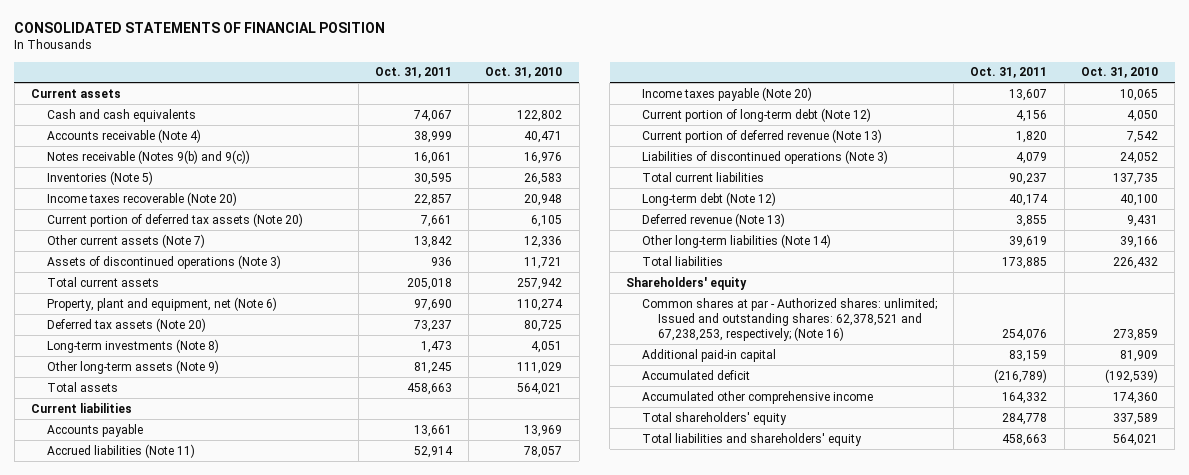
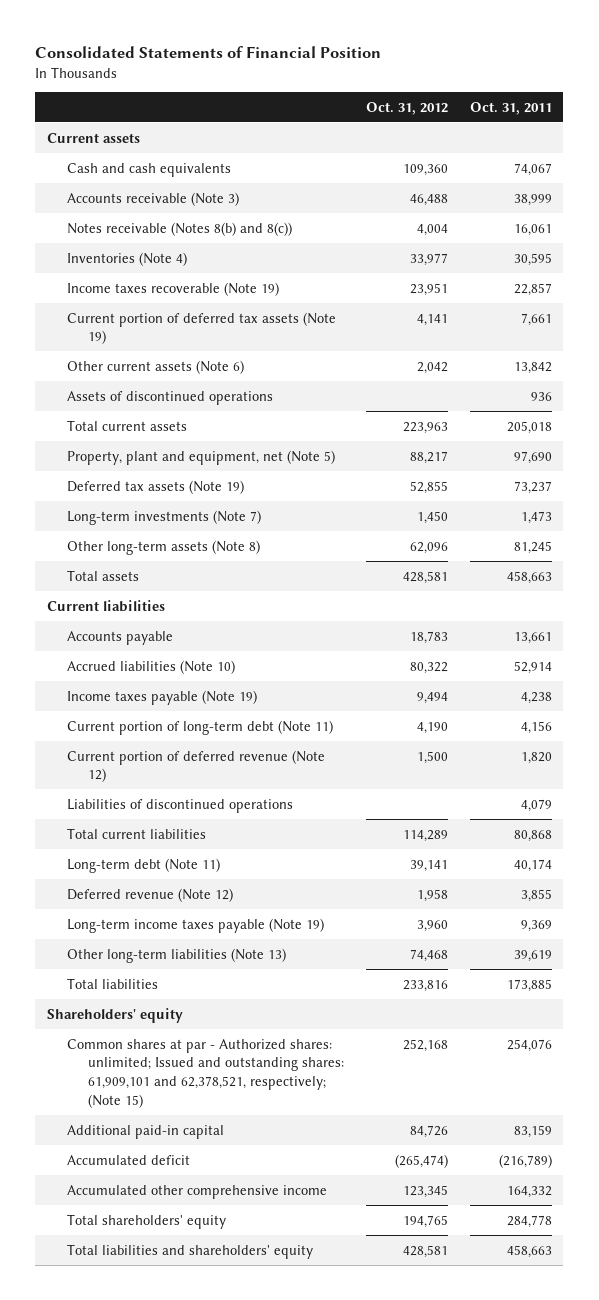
[14,21,386,33] CONSOLIDATED STATEMENTS OF FINANCIAL POSITION -> [35,45,382,58] Consolidated Statements of Financial Position
[485,67,563,79] Oct. 31, 2010 -> none
none -> [365,101,448,115] Oct. 31, 2012
[46,128,201,143] Accounts receivable (Note 4) -> [67,191,240,206] Accounts receivable (Note 3)
[46,149,250,164] Notes receivable (Notes 9(b) and 9(c)) -> [67,221,293,236] Notes receivable (Notes 8(b) and 8(c))
[46,170,153,185] Inventories (Note 5) -> [67,251,188,266] Inventories (Note 4)
[46,191,237,206] Income taxes recoverable (Note 20) -> [67,281,280,296] Income taxes recoverable (Note 19)
[46,212,303,227] Current portion of deferred tax assets (Note 20) -> [67,311,337,345] Current portion of deferred tax assets (Note 19)
[46,233,205,248] Other current assets (Note 7) -> [67,359,245,374] Other current assets (Note 6)
[46,254,281,269] Assets of discontinued operations (Note 3) -> [67,390,274,405] Assets of discontinued operations
[46,296,277,311] Property, plant and equipment, net (Note 6) -> [67,449,336,465] Property, plant and equipment, net (Note 5)
[46,317,206,332] Deferred tax assets (Note 20) -> [67,479,245,494] Deferred tax assets (Note 19)
[46,338,219,353] Long-term investments (Note 8) -> [67,509,262,525] Long-term investments (Note 7)
[46,359,219,374] Other long-term assets (Note 9) -> [67,539,261,555] Other long-term assets (Note 8)
[46,443,195,458] Accrued liabilities (Note 11) -> [67,659,236,674] Accrued liabilities (Note 10)
[641,86,812,101] Income taxes payable (Note 20) -> [67,689,258,705] Income taxes payable (Note 19)
[1009,88,1048,101] 13,607 -> [521,691,553,704] 4,238
[641,107,871,122] Current portion of long-term debt (Note 12) -> [67,719,334,735] Current portion of long-term debt (Note 11)
[641,128,882,143] Current portion of deferred revenue (Note 13) -> [67,749,326,783] Current portion of deferred revenue (Note 12)
[641,149,888,164] Liabilities of discontinued operations (Note 3) -> [67,798,294,813] Liabilities of discontinued operations
[1009,172,1048,185] 90,237 -> [514,829,553,842] 80,868
[641,191,776,206] Long-term debt (Note 12) -> [67,857,221,873] Long-term debt (Note 11)
[641,212,785,227] Deferred revenue (Note 13) -> [67,887,234,902] Deferred revenue (Note 12)
none -> [67,917,325,933] Long-term income taxes payable (Note 19)
[641,233,831,248] Other long-term liabilities (Note 14) -> [67,947,287,963] Other long-term liabilities (Note 13)
[641,297,937,341] Common shares at par - Authorized shares: unlimited; Issued and outstanding shares: 62,378,521 and 67,238,253, respectively; (Note 16) -> [67,1038,344,1108] Common shares at par - Authorized shares: unlimited; Issued and outstanding shares: 61,909,101 and 62,378,521, respectively; (Note 15)

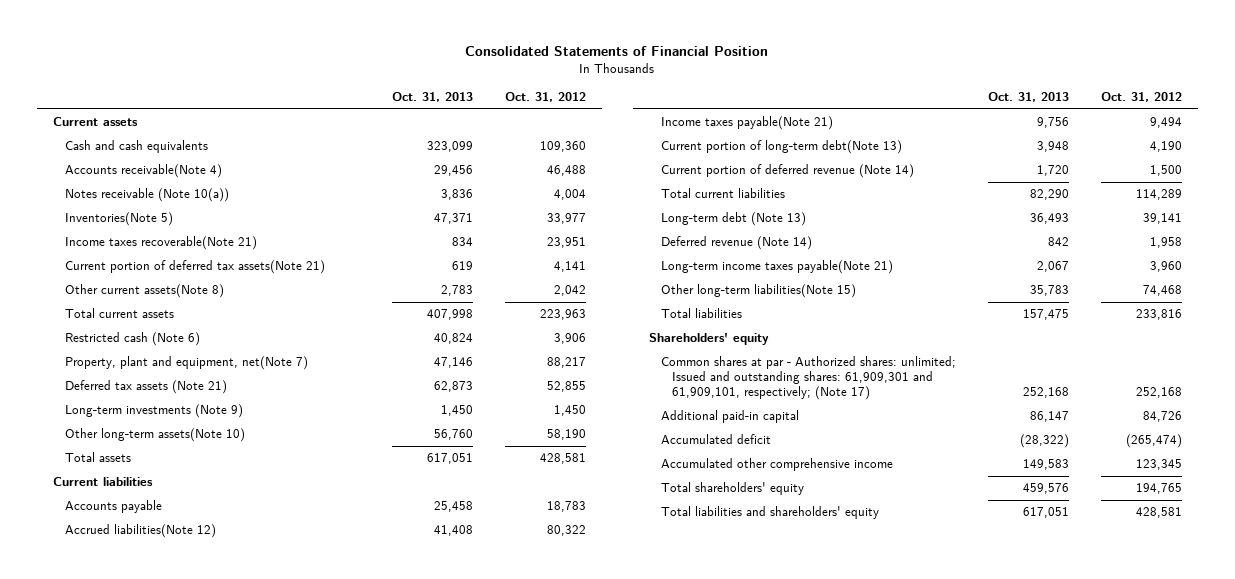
[470,101,553,115] Oct. 31, 2011 -> none
none -> [391,92,473,103] Oct. 31, 2013
[67,390,274,405] Assets of discontinued operations -> none
[67,191,240,206] Accounts receivable (Note 3) -> [64,164,222,179] Accounts receivable(Note 4)
[67,221,293,236] Notes receivable (Notes 8(b) and 8(c)) -> [64,188,229,203] Notes receivable (Note 10(a))
[67,251,188,266] Inventories (Note 4) -> [64,212,173,227] Inventories(Note 5)
[67,281,280,296] Income taxes recoverable (Note 19) -> [64,236,257,251] Income taxes recoverable(Note 21)
[67,311,337,345] Current portion of deferred tax assets (Note 19) -> [64,260,325,275] Current portion of deferred tax assets(Note 21)
[67,359,245,374] Other current assets (Note 6) -> [64,284,224,299] Other current assets(Note 8)
none -> [64,332,200,347] Restricted cash (Note 6)
[67,449,336,465] Property, plant and equipment, net (Note 5) -> [64,356,308,371] Property, plant and equipment, net(Note 7)
[67,479,245,494] Deferred tax assets (Note 19) -> [64,380,227,395] Deferred tax assets (Note 21)
[67,509,262,525] Long-term investments (Note 7) -> [64,404,243,419] Long-term investments (Note 9)
[67,539,261,555] Other long-term assets (Note 8) -> [64,428,245,443] Other long-term assets(Note 10)
[409,541,448,554] 62,096 -> [546,429,586,441] 58,190
[67,798,294,813] Liabilities of discontinued operations -> none
[67,659,236,674] Accrued liabilities (Note 10) -> [64,524,216,539] Accrued liabilities(Note 12)
[67,689,258,705] Income taxes payable (Note 19) -> [660,116,833,131] Income taxes payable(Note 21)
[67,719,334,735] Current portion of long-term debt (Note 11) -> [660,140,902,155] Current portion of long-term debt(Note 13)
[67,749,326,783] Current portion of deferred revenue (Note 12) -> [660,164,914,179] Current portion of deferred revenue (Note 14)
[67,857,221,873] Long-term debt (Note 11) -> [660,212,806,227] Long-term debt (Note 13)
[67,887,234,902] Deferred revenue (Note 12) -> [660,236,812,251] Deferred revenue (Note 14)
[67,917,325,933] Long-term income taxes payable (Note 19) -> [660,260,893,275] Long-term income taxes payable(Note 21)
[67,947,287,963] Other long-term liabilities (Note 13) -> [660,284,856,299] Other long-term liabilities(Note 15)
[67,1038,344,1108] Common shares at par - Authorized shares: unlimited; Issued and outstanding shares: 61,909,101 and 62,378,521, respectively; (Note 15) -> [660,356,956,401] Common shares at par - Authorized shares: unlimited; Issued and outstanding shares: 61,909,301 and 61,909,101, respectively; (Note 17)

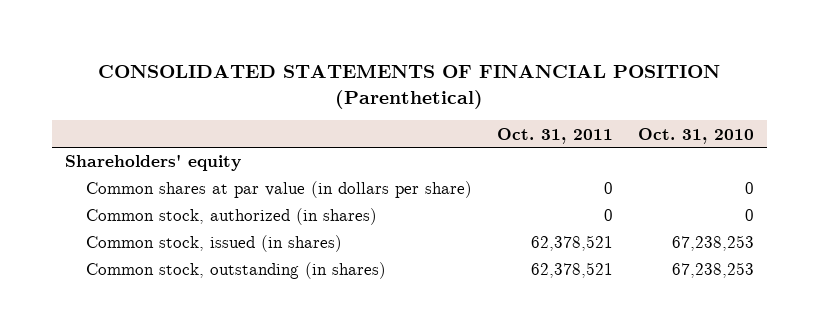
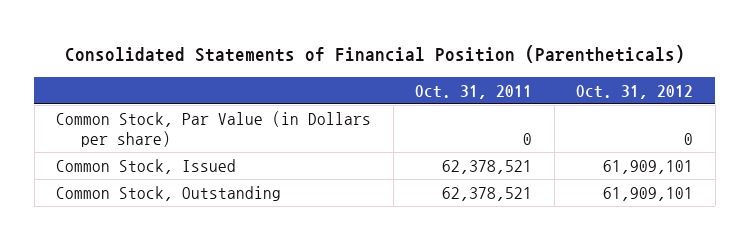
[98,64,721,109] CONSOLIDATED STATEMENTS OF FINANCIAL POSITION (Parenthetical) -> [64,45,685,64] Consolidated Statements of Financial Position (Parentheticals)
[638,127,755,144] Oct. 31, 2010 -> none
none -> [576,84,694,99] Oct. 31, 2012
[64,154,241,172] Shareholders' equity -> none
[86,208,378,226] Common stock, authorized (in shares) -> none
[86,181,473,199] Common shares at par value (in dollars per share) -> [56,110,372,148] Common Stock, Par Value (in Dollars per share)
[86,235,343,253] Common stock, issued (in shares) -> [56,158,237,174] Common Stock, Issued
[86,262,387,280] Common stock, outstanding (in shares) -> [56,185,282,201] Common Stock, Outstanding

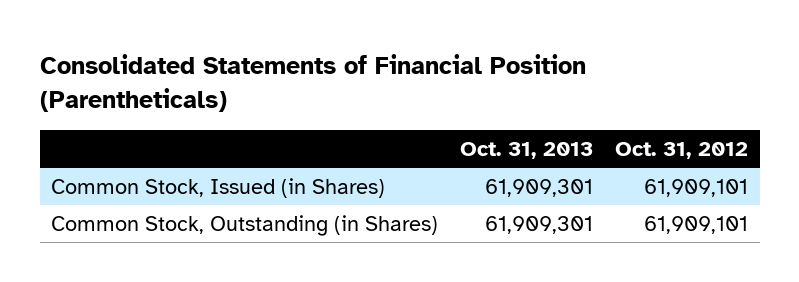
[415,84,533,99] Oct. 31, 2011 -> none
none -> [460,142,594,160] Oct. 31, 2013
[56,110,372,148] Common Stock, Par Value (in Dollars per share) -> none
[56,158,237,174] Common Stock, Issued -> [50,178,385,199] Common Stock, Issued (in Shares)
[56,185,282,201] Common Stock, Outstanding -> [50,215,438,237] Common Stock, Outstanding (in Shares)

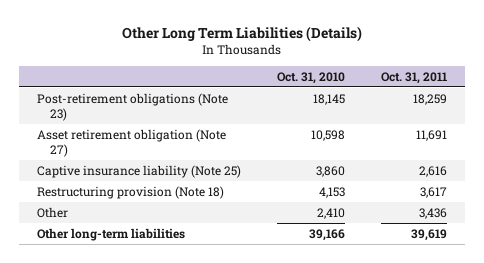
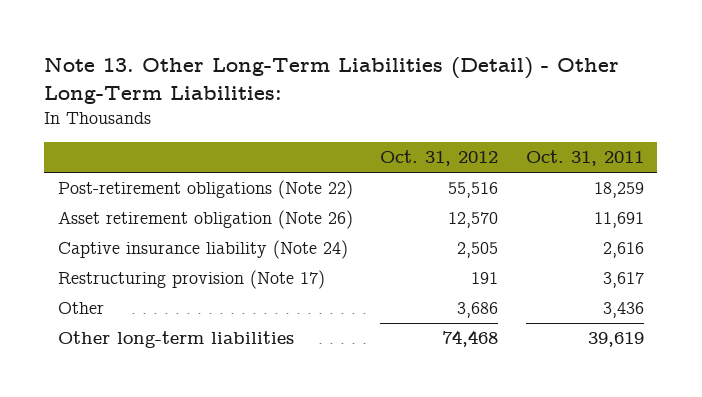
[121,25,362,42] Other Long Term Liabilities (Details) -> [44,57,620,105] Note 13. Other Long-Term Liabilities (Detail) - Other Long-Term Liabilities:
[276,71,345,84] Oct. 31, 2010 -> none
none -> [380,150,499,167] Oct. 31, 2012
[37,92,229,122] Post-retirement obligations (Note 23) -> [58,180,354,200] Post-retirement obligations (Note 22)
[37,128,227,158] Asset retirement obligation (Note 27) -> [58,210,354,230] Asset retirement obligation (Note 26)
[37,164,242,178] Captive insurance liability (Note 25) -> [58,240,349,260] Captive insurance liability (Note 24)
[37,185,225,199] Restructuring provision (Note 18) -> [58,270,326,290] Restructuring provision (Note 17)

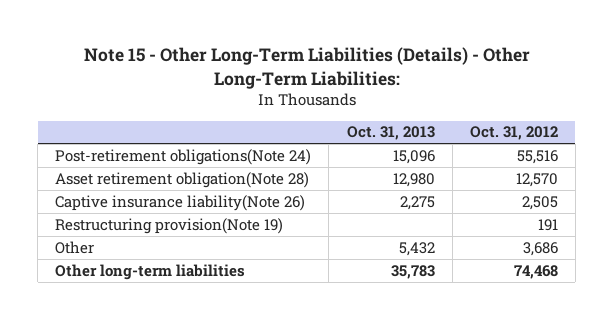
[44,57,620,105] Note 13. Other Long-Term Liabilities (Detail) - Other Long-Term Liabilities: -> [83,47,530,89] Note 15 - Other Long-Term Liabilities (Details) - Other Long-Term Liabilities:
[525,150,644,167] Oct. 31, 2011 -> none
none -> [346,126,435,141] Oct. 31, 2013
[58,180,354,200] Post-retirement obligations (Note 22) -> [55,148,312,165] Post-retirement obligations(Note 24)
[58,210,354,230] Asset retirement obligation (Note 26) -> [55,171,310,188] Asset retirement obligation(Note 28)
[58,240,349,260] Captive insurance liability (Note 24) -> [55,194,306,211] Captive insurance liability(Note 26)
[58,270,326,290] Restructuring provision (Note 17) -> [55,217,284,234] Restructuring provision(Note 19)

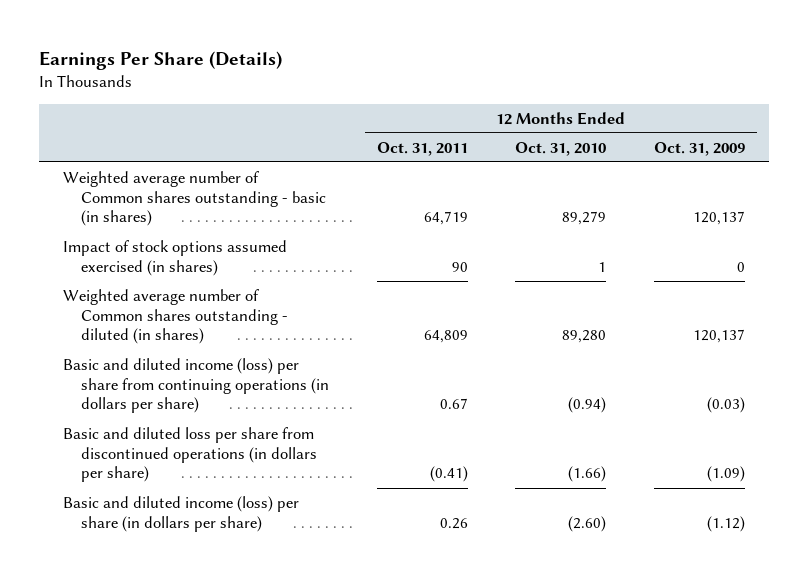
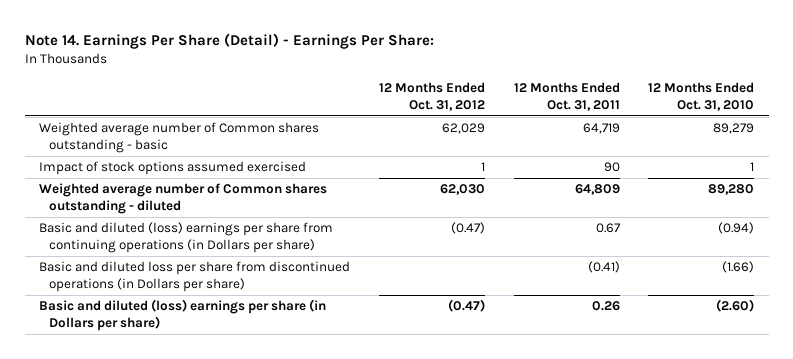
[39,50,283,70] Earnings Per Share (Details) -> [24,33,434,50] Note 14. Earnings Per Share (Detail) - Earnings Per Share:
[654,141,746,156] Oct. 31, 2009 -> none
none -> [378,81,485,111] 12 Months Ended Oct. 31, 2012
[63,170,326,227] Weighted average number of Common shares outstanding - basic (in shares) -> [38,122,319,154] Weighted average number of Common shares outstanding - basic
[63,239,288,276] Impact of stock options assumed exercised (in shares) -> [38,161,306,176] Impact of stock options assumed exercised
[63,288,288,345] Weighted average number of Common shares outstanding - diluted (in shares) -> [38,183,327,215] Weighted average number of Common shares outstanding - diluted
[63,357,329,414] Basic and diluted income (loss) per share from continuing operations (in dollars per share) -> [38,222,333,254] Basic and diluted (loss) earnings per share from continuing operations (in Dollars per share)
[63,426,317,483] Basic and diluted loss per share from discontinued operations (in dollars per share) -> [38,261,350,293] Basic and diluted loss per share from discontinued operations (in Dollars per share)
[63,495,300,532] Basic and diluted income (loss) per share (in dollars per share) -> [38,299,326,332] Basic and diluted (loss) earnings per share (in Dollars per share)

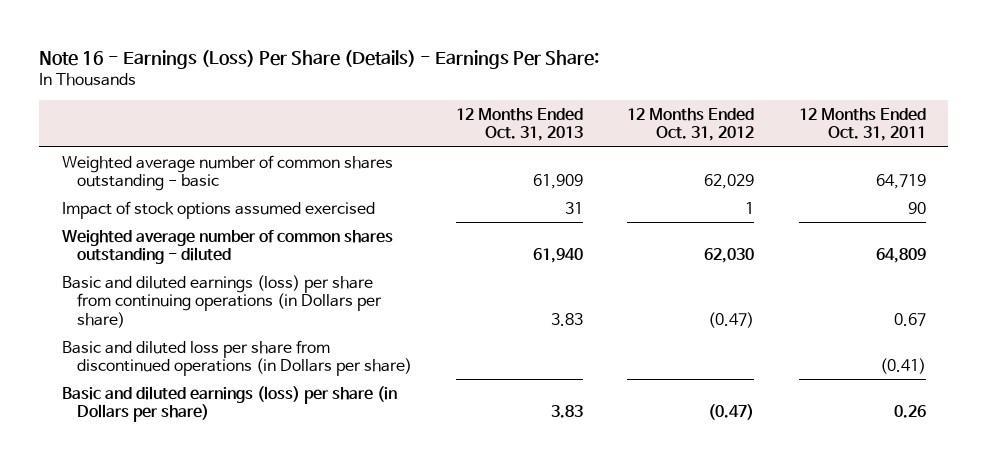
[24,33,434,50] Note 14. Earnings Per Share (Detail) - Earnings Per Share: -> [39,49,600,69] Note 16 - Earnings (Loss) Per Share (Details) - Earnings Per Share:
[648,81,755,111] 12 Months Ended Oct. 31, 2010 -> none
none -> [456,107,584,142] 12 Months Ended Oct. 31, 2013
[38,122,319,154] Weighted average number of Common shares outstanding - basic -> [61,154,393,192] Weighted average number of common shares outstanding - basic
[38,183,327,215] Weighted average number of Common shares outstanding - diluted -> [61,229,393,265] Weighted average number of common shares outstanding - diluted
[38,222,333,254] Basic and diluted (loss) earnings per share from continuing operations (in Dollars per share) -> [61,274,382,328] Basic and diluted earnings (loss) per share from continuing operations (in Dollars per share)
[38,299,326,332] Basic and diluted (loss) earnings per share (in Dollars per share) -> [61,385,397,423] Basic and diluted earnings (loss) per share (in Dollars per share)

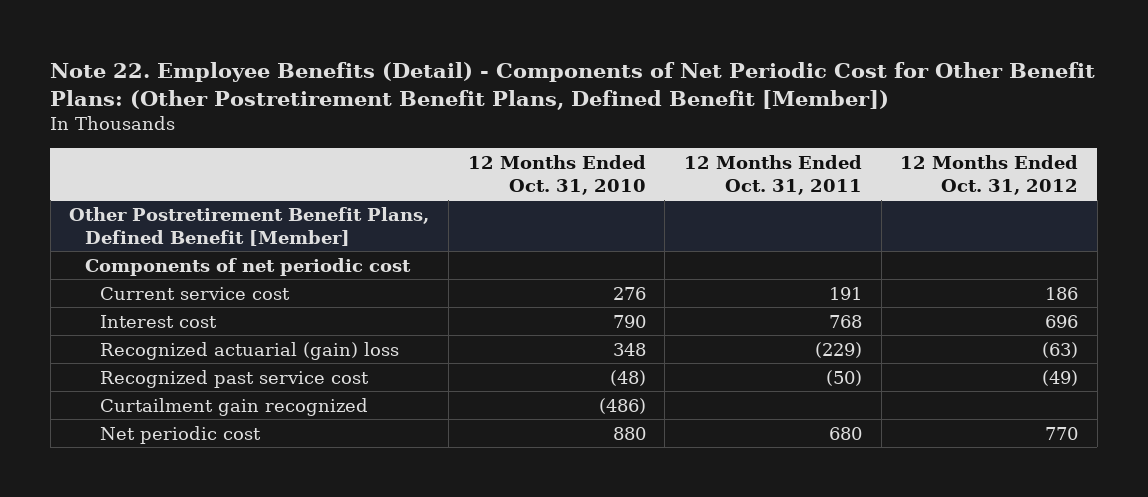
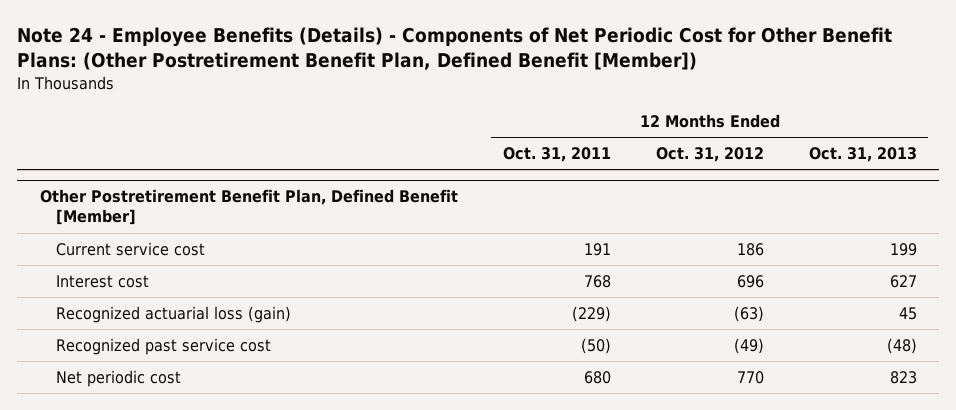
[50,62,1096,111] Note 22. Employee Benefits (Detail) - Components of Net Periodic Cost for Other Benefit Plans: (Other Postretirement Benefit Plans, Defined Benefit [Member]) -> [17,27,893,71] Note 24 - Employee Benefits (Details) - Components of Net Periodic Cost for Other Benefit Plans: (Other Postretirement Benefit Plan, Defined Benefit [Member])
[467,154,646,195] 12 Months Ended Oct. 31, 2010 -> none
none -> [808,147,917,163] Oct. 31, 2013
[84,257,411,276] Components of net periodic cost -> none
[69,206,430,246] Other Postretirement Benefit Plans, Defined Benefit [Member] -> [39,189,458,226] Other Postretirement Benefit Plan, Defined Benefit [Member]
[99,341,399,360] Recognized actuarial (gain) loss -> [55,305,291,323] Recognized actuarial loss (gain)
[99,397,368,416] Curtailment gain recognized -> none

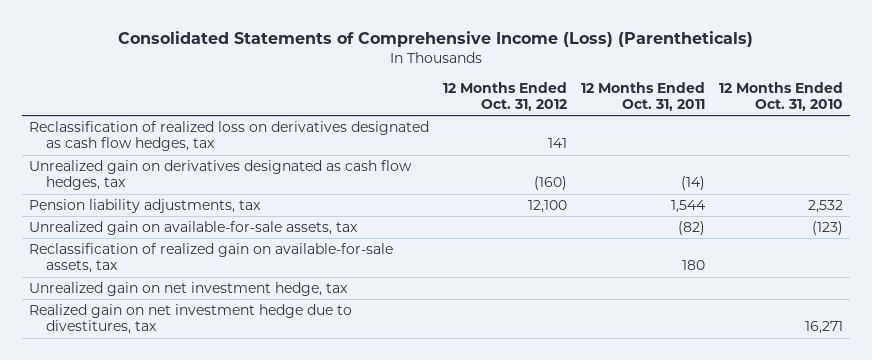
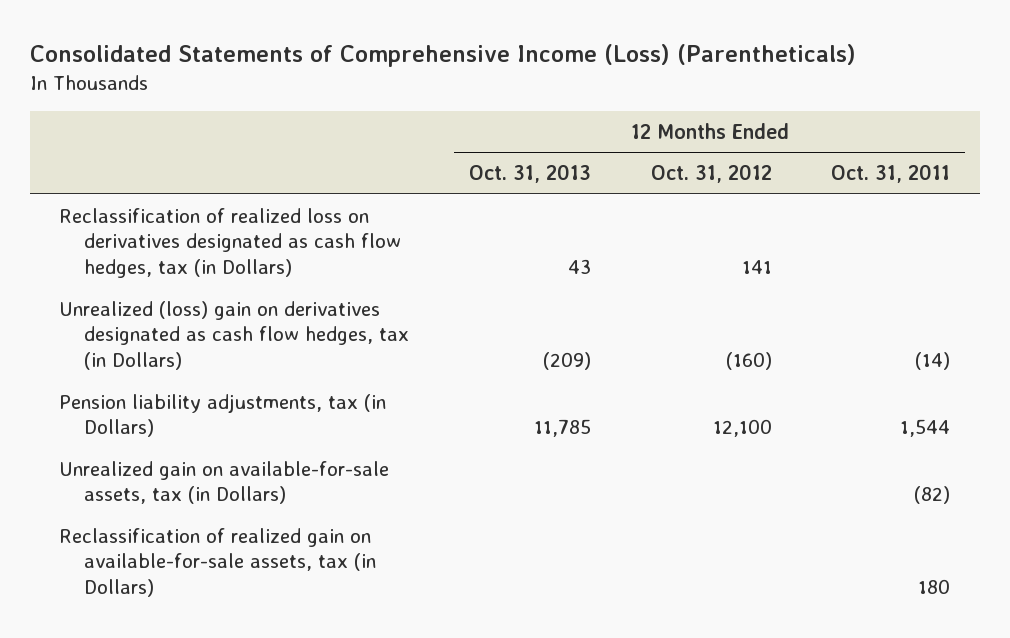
[719,81,844,112] 12 Months Ended Oct. 31, 2010 -> none
none -> [469,164,592,184] Oct. 31, 2013
[28,282,348,297] Unrealized gain on net investment hedge, tax -> none
[28,304,352,335] Realized gain on net investment hedge due to divestitures, tax -> none
[28,121,429,152] Reclassification of realized loss on derivatives designated as cash flow hedges, tax -> [59,207,402,278] Reclassification of realized loss on derivatives designated as cash flow hedges, tax (in Dollars)
[28,160,412,191] Unrealized gain on derivatives designated as cash flow hedges, tax -> [59,300,410,370] Unrealized (loss) gain on derivatives designated as cash flow hedges, tax (in Dollars)
[28,199,261,214] Pension liability adjustments, tax -> [59,393,387,438] Pension liability adjustments, tax (in Dollars)
[28,221,358,236] Unrealized gain on available-for-sale assets, tax -> [59,460,390,505] Unrealized gain on available-for-sale assets, tax (in Dollars)
[28,243,393,274] Reclassification of realized gain on available-for-sale assets, tax -> [59,527,377,597] Reclassification of realized gain on available-for-sale assets, tax (in Dollars)

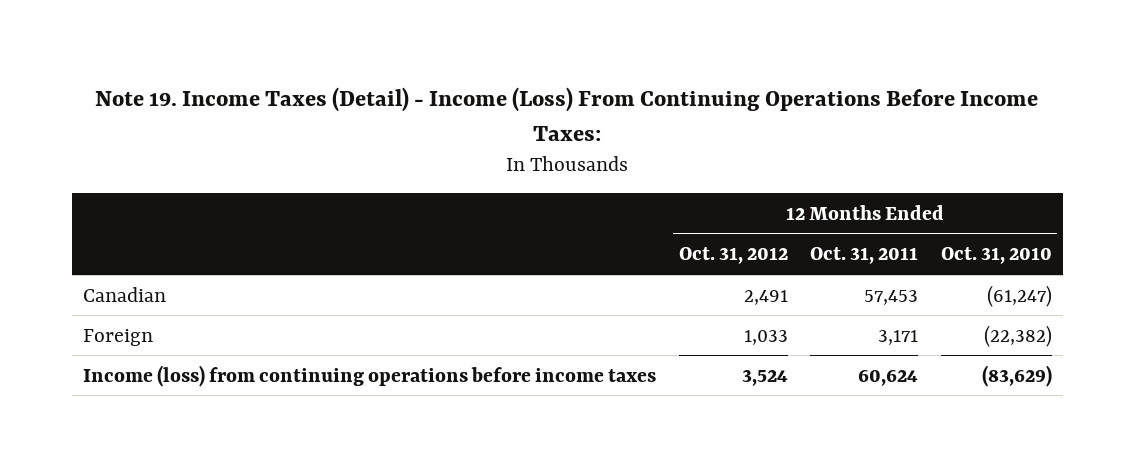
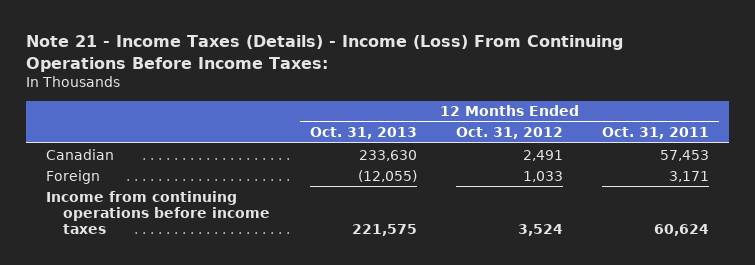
[95,87,1039,141] Note 19. Income Taxes (Detail) - Income (Loss) From Continuing Operations Before Income Taxes: -> [26,35,624,72] Note 21 - Income Taxes (Details) - Income (Loss) From Continuing Operations Before Income Taxes:
[940,247,1052,265] Oct. 31, 2010 -> none
none -> [309,127,417,140] Oct. 31, 2013
[83,364,657,387] Income (loss) from continuing operations before income taxes -> [45,190,271,234] Income from continuing operations before income taxes

